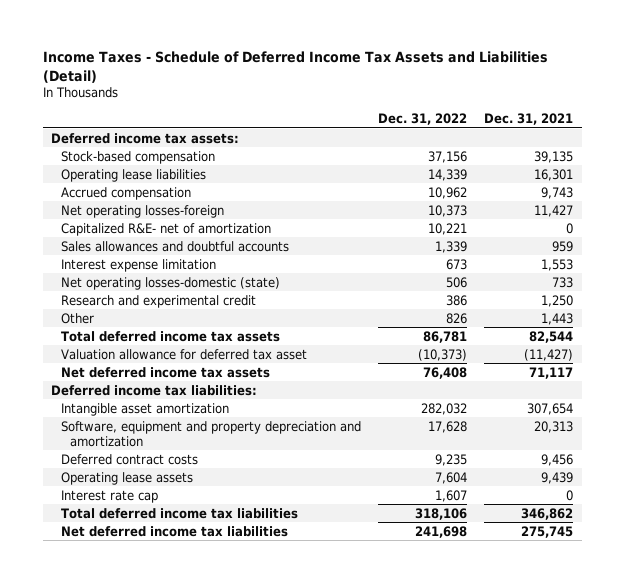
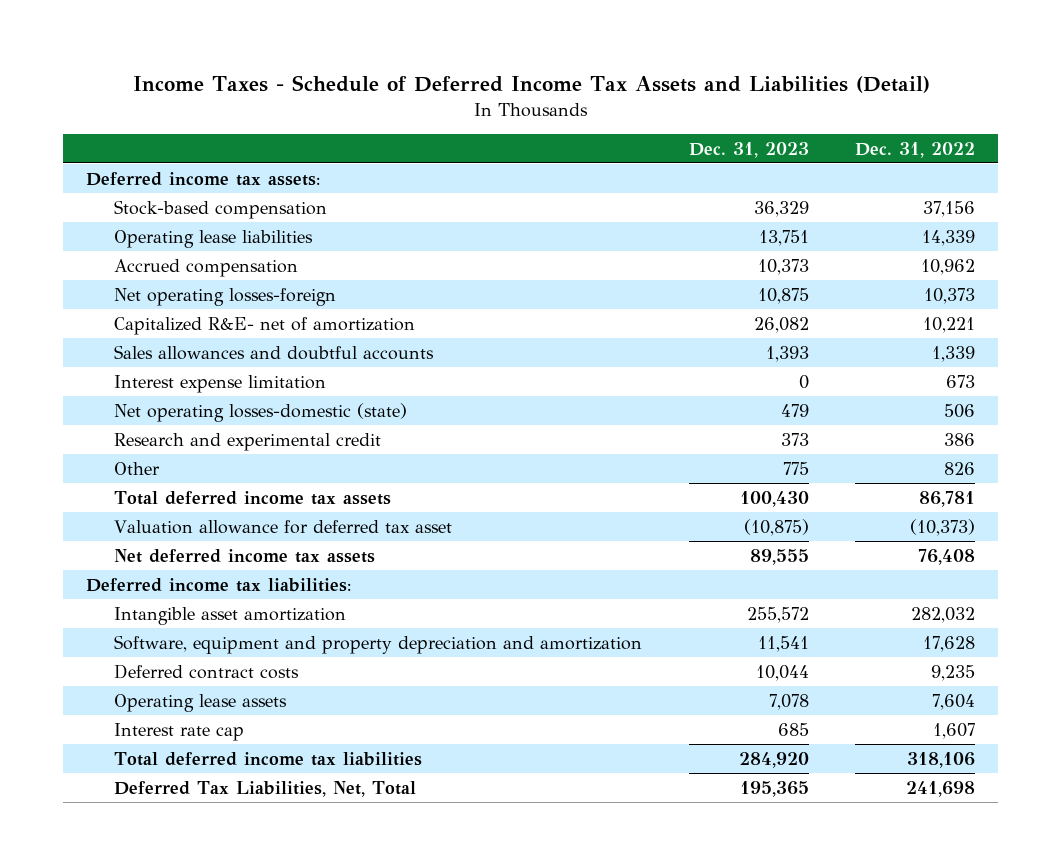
[484,113,574,126] Dec. 31, 2021 -> none
none -> [688,141,809,158] Dec. 31, 2023
[60,525,288,537] Net deferred income tax liabilities -> [114,780,417,797] Deferred Tax Liabilities, Net, Total

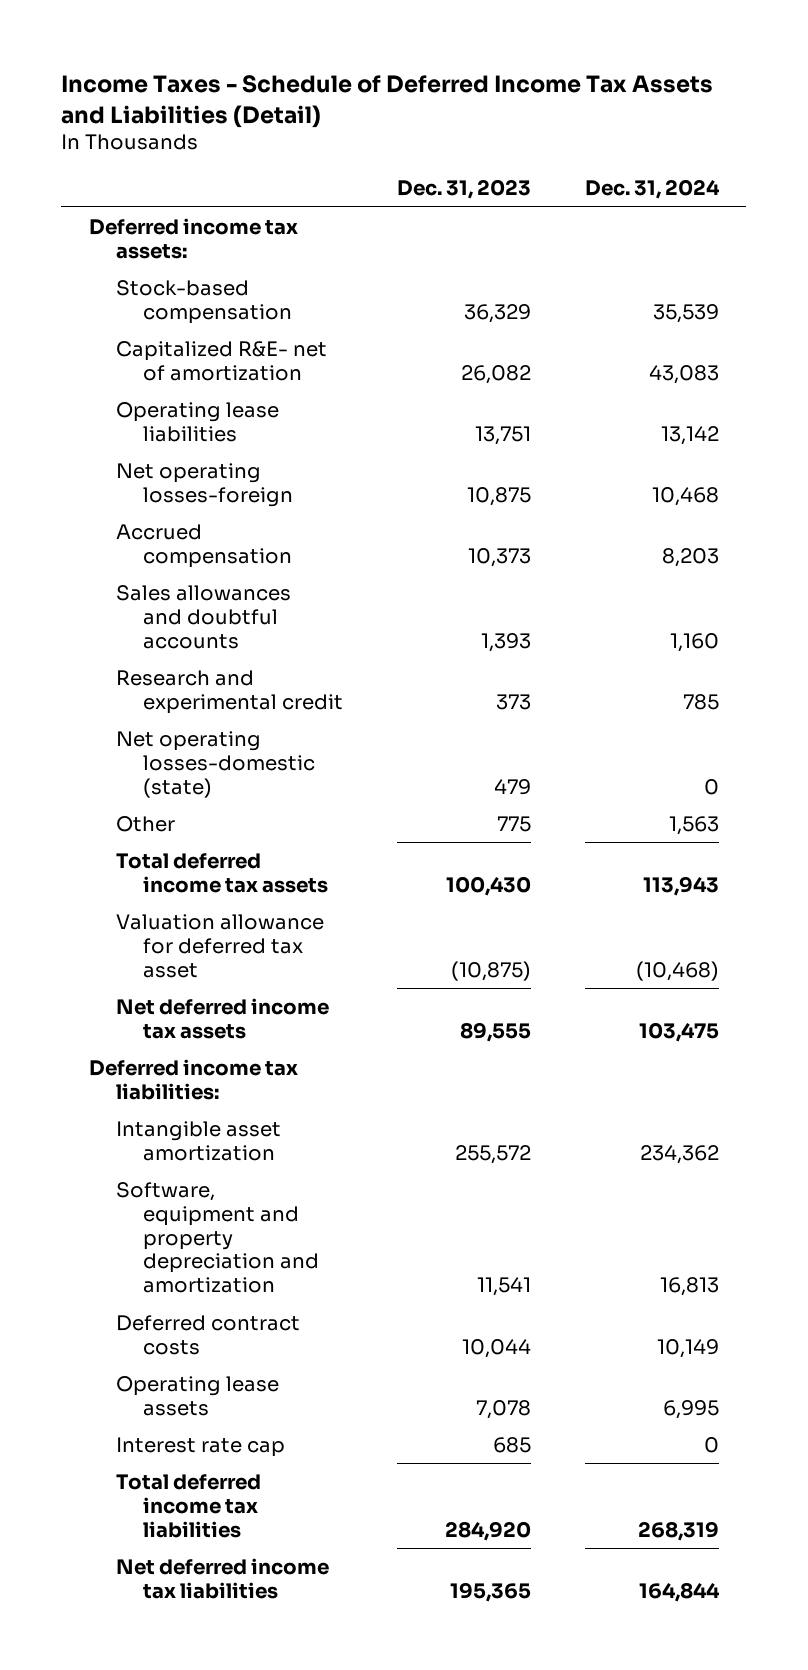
[855,141,976,158] Dec. 31, 2022 -> none
none -> [585,179,721,200] Dec. 31, 2024
[114,316,416,335] Capitalized R&E- net of amortization -> [115,340,327,381] Capitalized R&E- net of amortization
[114,258,299,277] Accrued compensation -> [115,523,292,568] Accrued compensation
[114,374,327,393] Interest expense limitation -> none
[114,402,408,422] Net operating losses-domestic (state) -> [115,730,315,798] Net operating losses-domestic (state)
[114,780,417,797] Deferred Tax Liabilities, Net, Total -> [115,1557,329,1599] Net deferred income tax liabilities

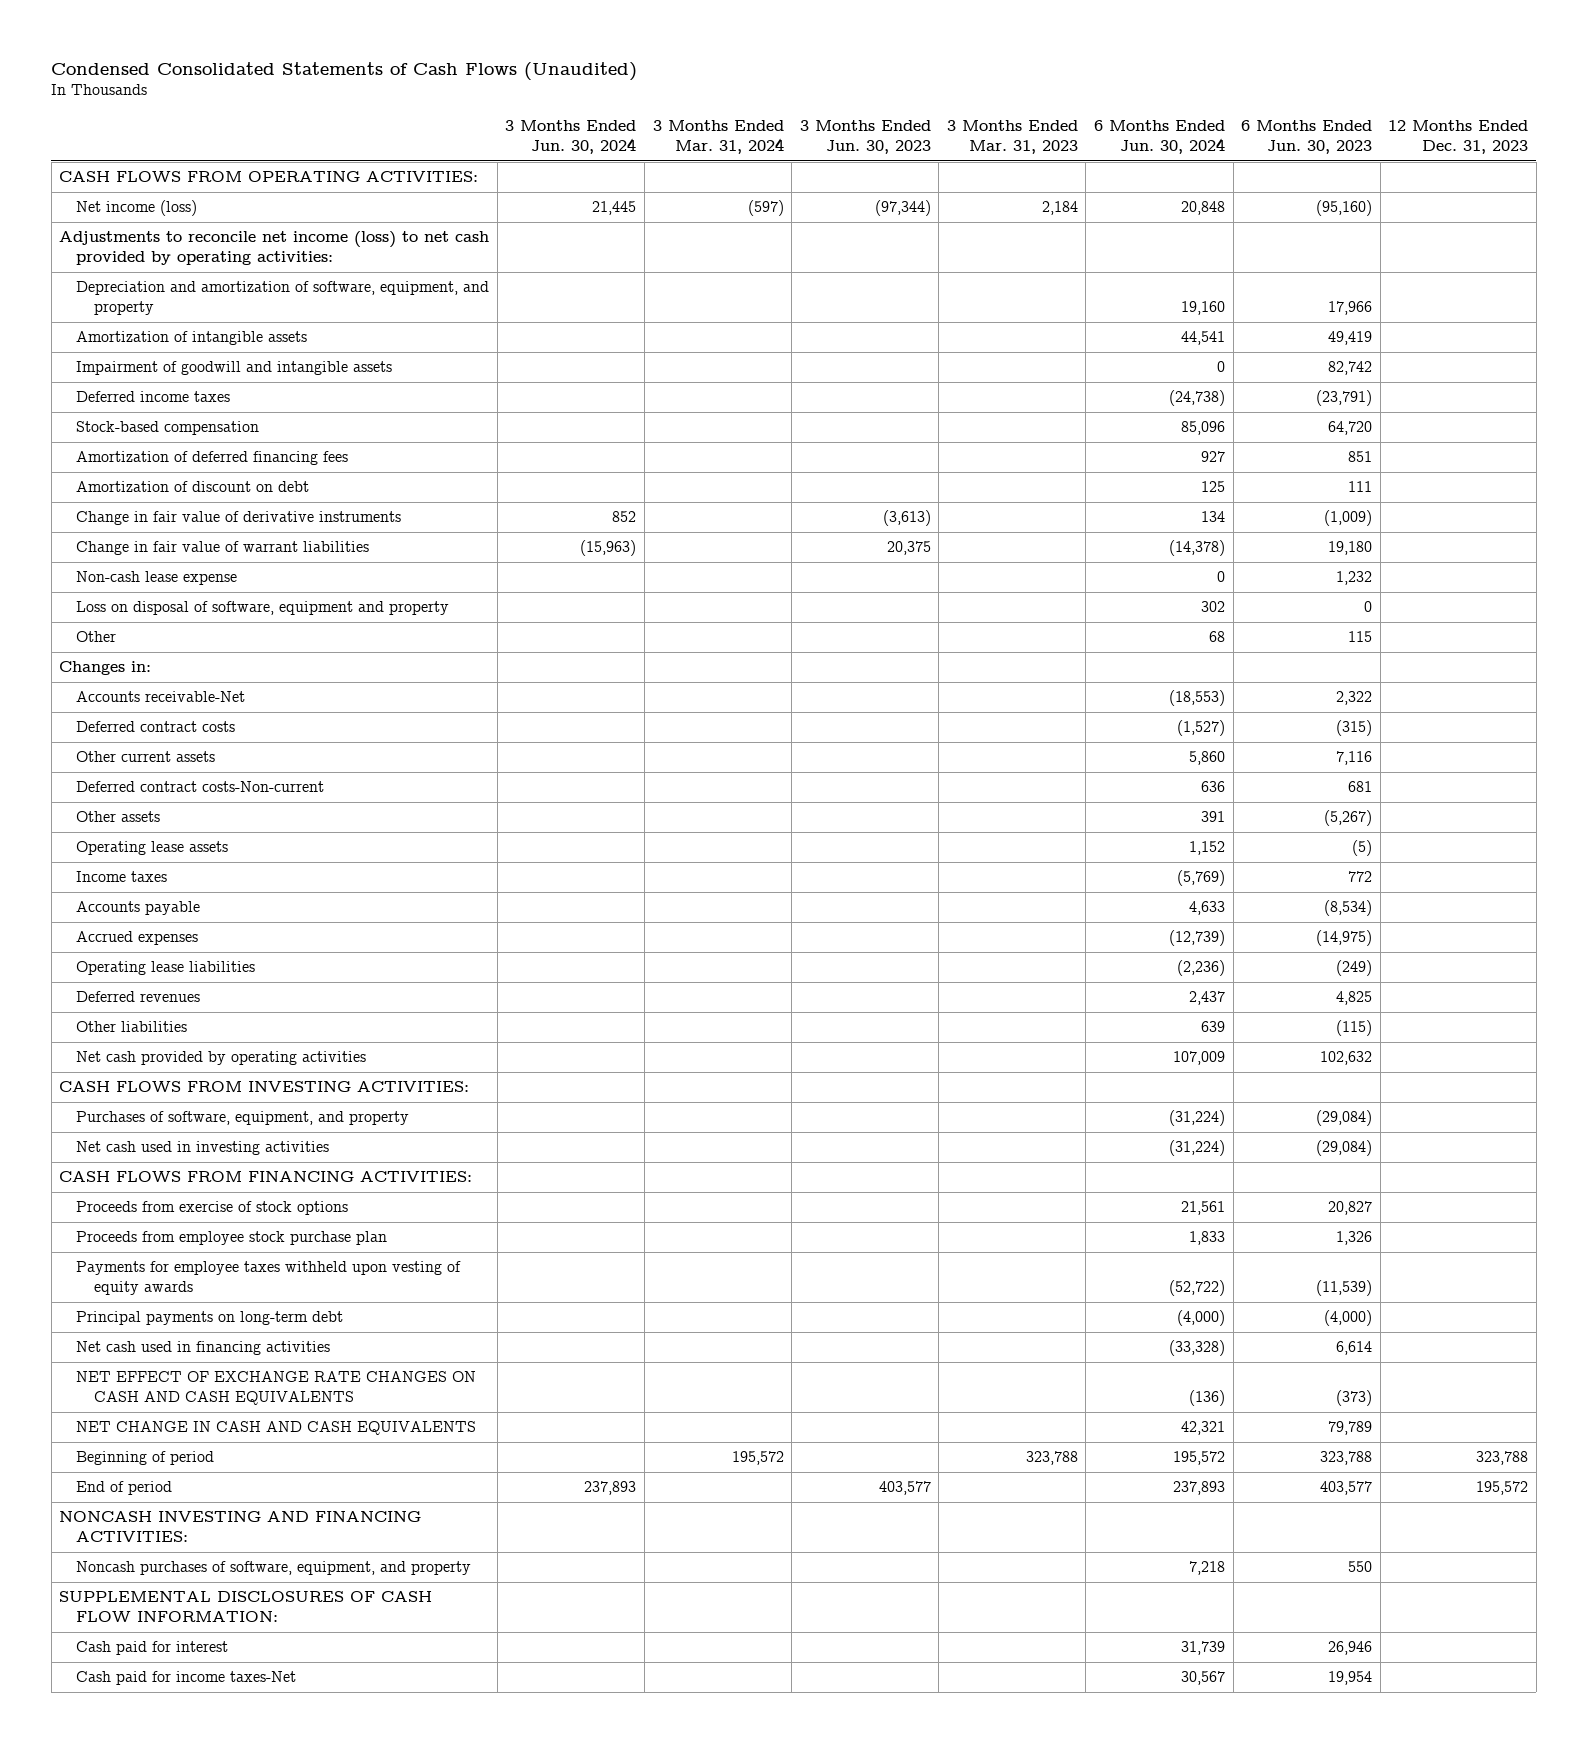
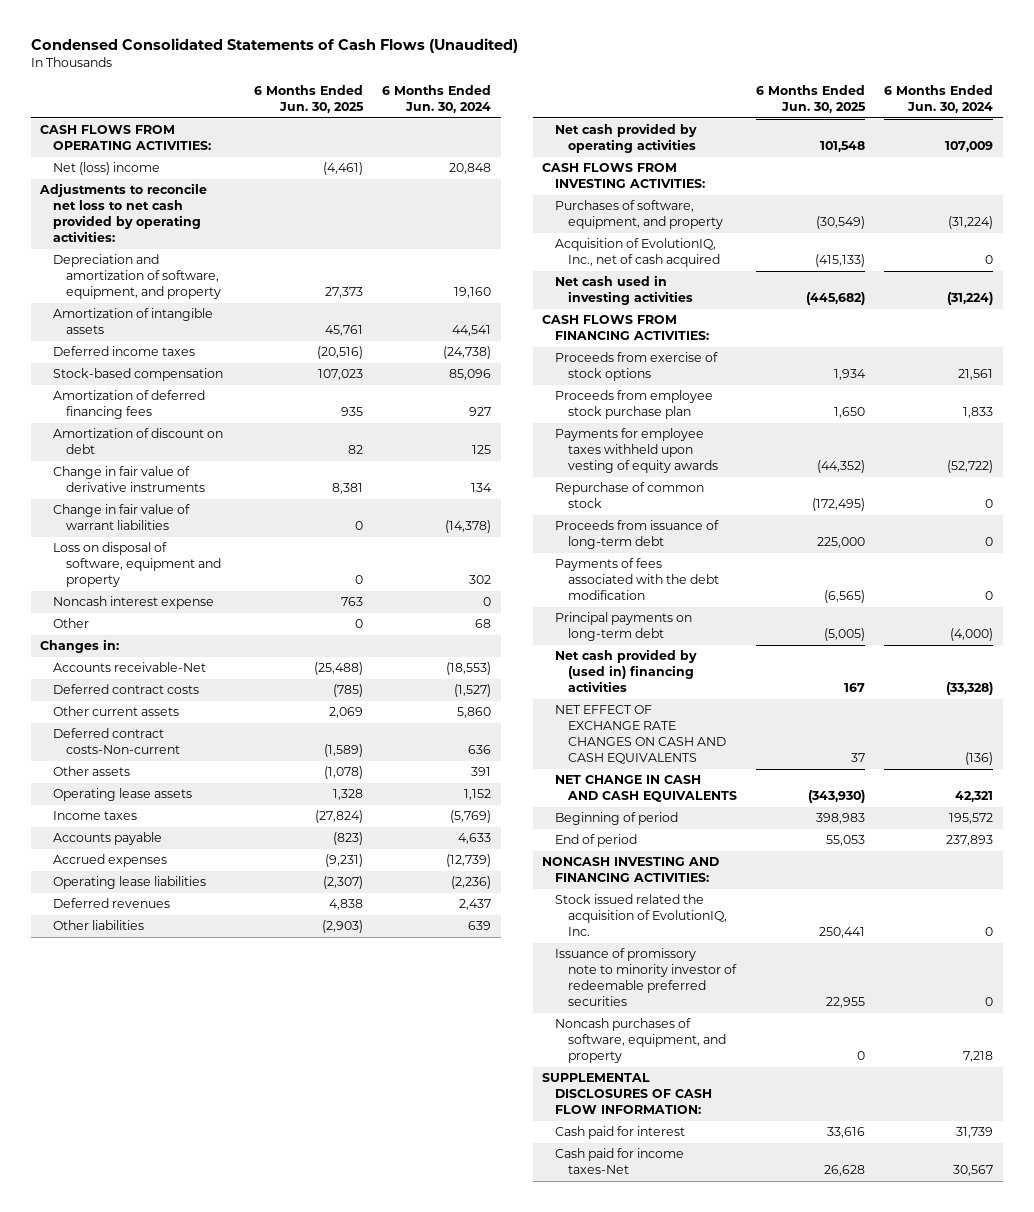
[505,120,637,154] 3 Months Ended Jun. 30, 2024 -> none
[652,120,784,154] 3 Months Ended Mar. 31, 2024 -> none
[799,120,931,154] 3 Months Ended Jun. 30, 2023 -> none
[946,120,1078,154] 3 Months Ended Mar. 31, 2023 -> none
[1241,120,1373,154] 6 Months Ended Jun. 30, 2023 -> none
[1388,120,1529,154] 12 Months Ended Dec. 31, 2023 -> none
none -> [254,85,365,114] 6 Months Ended Jun. 30, 2025
[76,200,198,217] Net income (loss) -> [53,162,161,176] Net (loss) income
[59,231,490,266] Adjustments to reconcile net income (loss) to net cash provided by operating activities: -> [39,183,208,243] Adjustments to reconcile net loss to net cash provided by operating activities:
[76,361,393,376] Impairment of goodwill and intangible assets -> none
[76,571,238,586] Non-cash lease expense -> none
none -> [53,596,215,610] Noncash interest expense
none -> [555,238,721,268] Acquisition of EvolutionIQ, Inc., net of cash acquired
none -> [555,482,705,509] Repurchase of common stock
none -> [555,520,720,550] Proceeds from issuance of long-term debt
none -> [555,558,720,601] Payments of fees associated with the debt modification
[76,1341,331,1356] Net cash used in financing activities -> [555,649,698,693] Net cash provided by (used in) financing activities
none -> [555,894,728,937] Stock issued related the acquisition of EvolutionIQ, Inc.
none -> [555,948,738,1007] Issuance of promissory note to minority investor of redeemable preferred securities

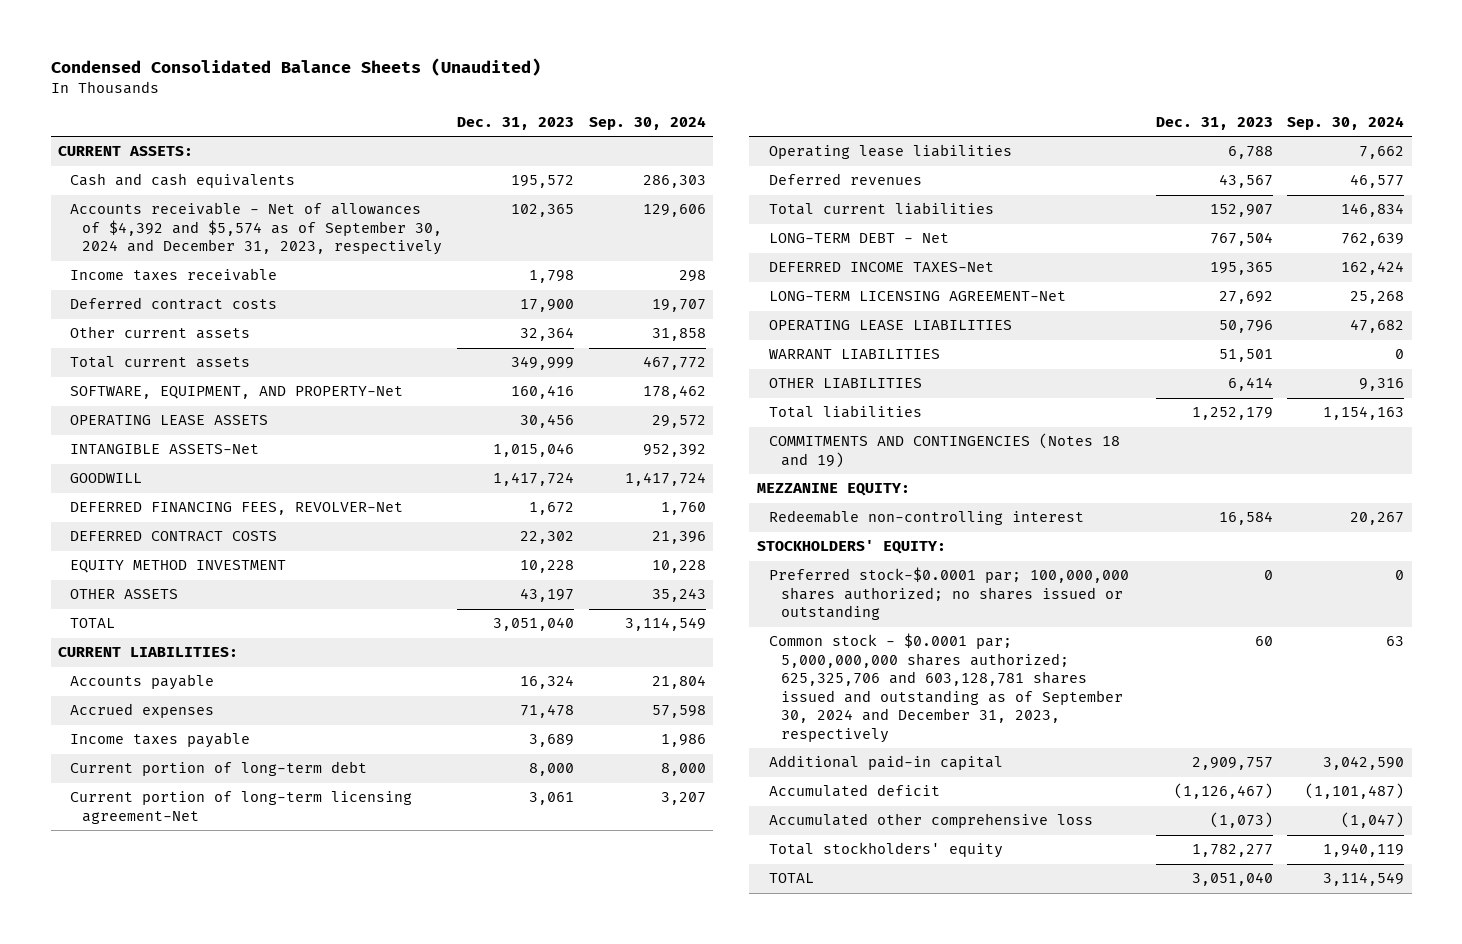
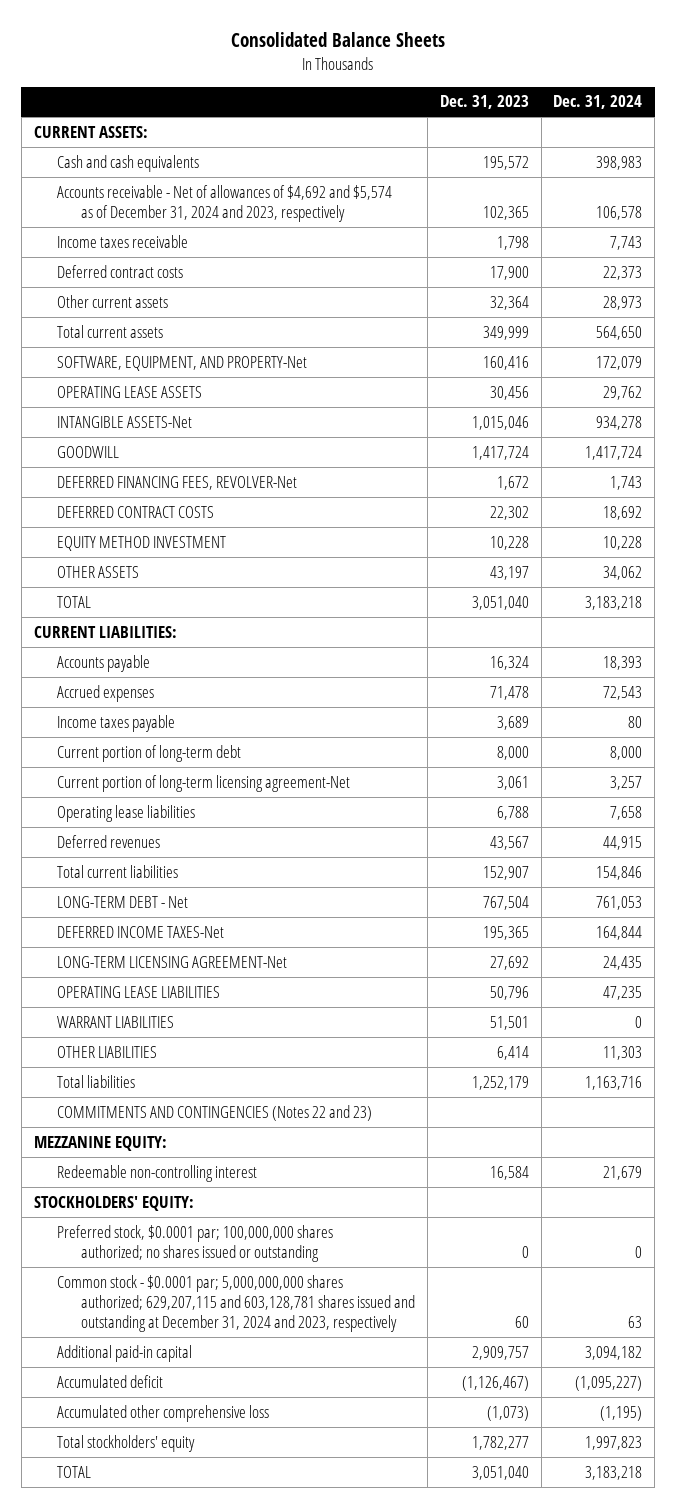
[50,58,541,77] Condensed Consolidated Balance Sheets (Unaudited) -> [230,32,445,48] Consolidated Balance Sheets
[588,115,706,130] Sep. 30, 2024 -> none
none -> [553,95,643,110] Dec. 31, 2024
[70,202,443,256] Accounts receivable - Net of allowances of $4,392 and $5,574 as of September 30, 2024 and December 31, 2023, respectively -> [57,184,393,222] Accounts receivable - Net of allowances of $4,692 and $5,574 as of December 31, 2024 and 2023, respectively
[768,433,1120,468] COMMITMENTS AND CONTINGENCIES (Notes 18 and 19) -> [57,1104,373,1121] COMMITMENTS AND CONTINGENCIES (Notes 22 and 23)
[768,567,1129,621] Preferred stock-$0.0001 par; 100,000,000 shares authorized; no shares issued or outstanding -> [57,1224,334,1262] Preferred stock, $0.0001 par; 100,000,000 shares authorized; no shares issued or outstanding
[768,633,1123,743] Common stock - $0.0001 par; 5,000,000,000 shares authorized; 625,325,706 and 603,128,781 shares issued and outstanding as of September 30, 2024 and December 31, 2023, respectively -> [57,1274,416,1332] Common stock - $0.0001 par; 5,000,000,000 shares authorized; 629,207,115 and 603,128,781 shares issued and outstanding at December 31, 2024 and 2023, respectively

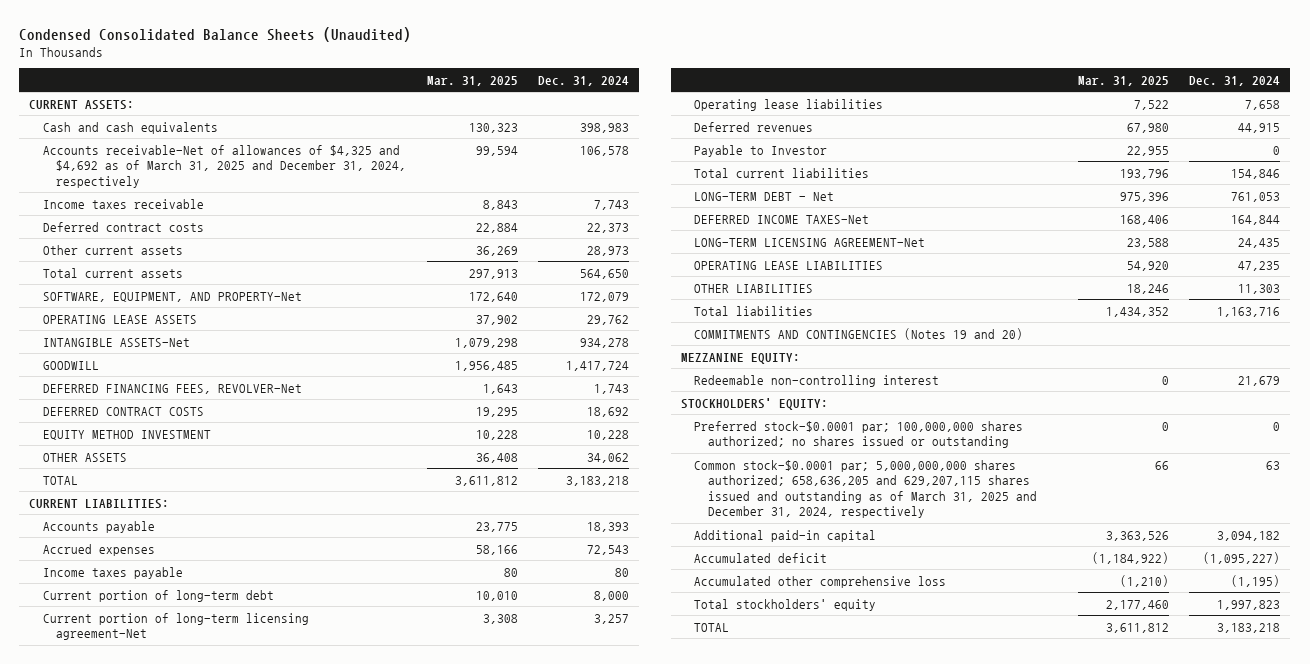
[230,32,445,48] Consolidated Balance Sheets -> [19,26,412,42] Condensed Consolidated Balance Sheets (Unaudited)
[439,95,529,110] Dec. 31, 2023 -> none
none -> [426,76,518,87] Mar. 31, 2025
[57,184,393,222] Accounts receivable - Net of allowances of $4,692 and $5,574 as of December 31, 2024 and 2023, respectively -> [42,144,407,188] Accounts receivable-Net of allowances of $4,325 and $4,692 as of March 31, 2025 and December 31, 2024, respectively
none -> [694,144,828,157] Payable to Investor
[57,1015,175,1028] WARRANT LIABILITIES -> none
[57,1104,373,1121] COMMITMENTS AND CONTINGENCIES (Notes 22 and 23) -> [694,327,1024,340] COMMITMENTS AND CONTINGENCIES (Notes 19 and 20)
[57,1224,334,1262] Preferred stock, $0.0001 par; 100,000,000 shares authorized; no shares issued or outstanding -> [694,420,1024,449] Preferred stock-$0.0001 par; 100,000,000 shares authorized; no shares issued or outstanding
[57,1274,416,1332] Common stock - $0.0001 par; 5,000,000,000 shares authorized; 629,207,115 and 603,128,781 shares issued and outstanding at December 31, 2024 and 2023, respectively -> [694,459,1037,519] Common stock-$0.0001 par; 5,000,000,000 shares authorized; 658,636,205 and 629,207,115 shares issued and outstanding as of March 31, 2025 and December 31, 2024, respectively

